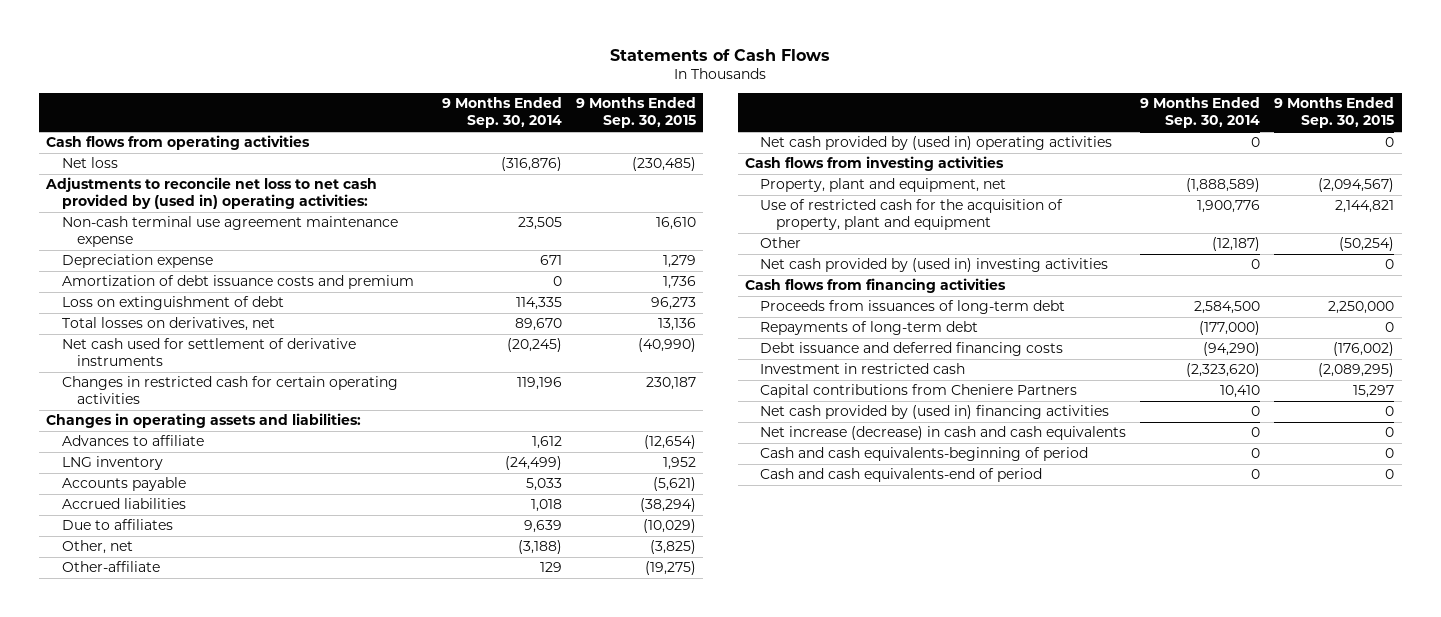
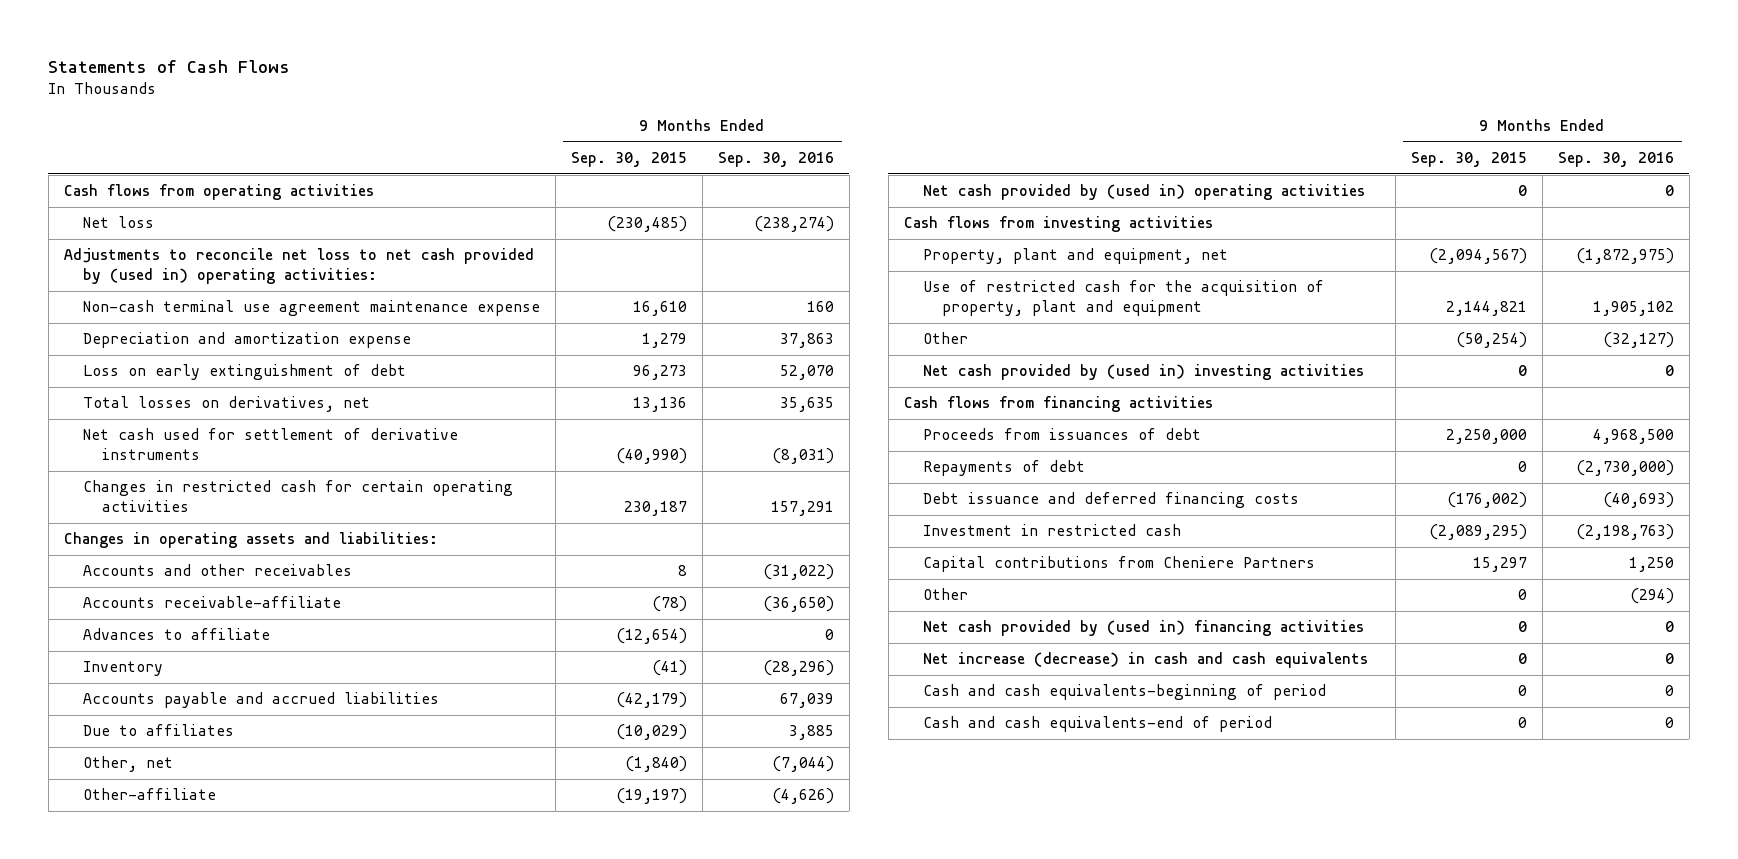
[441,97,562,129] 9 Months Ended Sep. 30, 2014 -> none
none -> [717,152,834,168] Sep. 30, 2016
[61,275,414,290] Amortization of debt issuance costs and premium -> none
[61,254,213,269] Depreciation expense -> [82,332,411,349] Depreciation and amortization expense
[61,296,284,311] Loss on extinguishment of debt -> [82,364,406,381] Loss on early extinguishment of debt
none -> [82,564,352,577] Accounts and other receivables
none -> [82,596,341,609] Accounts receivable-affiliate
[61,477,186,492] Accounts payable -> none
[61,498,186,510] Accrued liabilities -> none
[61,456,163,471] LNG inventory -> [82,661,163,677] Inventory
[662,457,696,471] 1,952 -> [651,660,687,677] (41)
none -> [82,692,439,709] Accounts payable and accrued liabilities
[649,540,696,555] (3,825) -> [624,756,687,773] (1,840)
[644,561,696,576] (19,275) -> [615,788,687,805] (19,197)
[760,300,1066,315] Proceeds from issuances of long-term debt -> [922,428,1201,441] Proceeds from issuances of debt
[760,321,979,336] Repayments of long-term debt -> [922,460,1085,477] Repayments of debt
none -> [922,588,968,601] Other

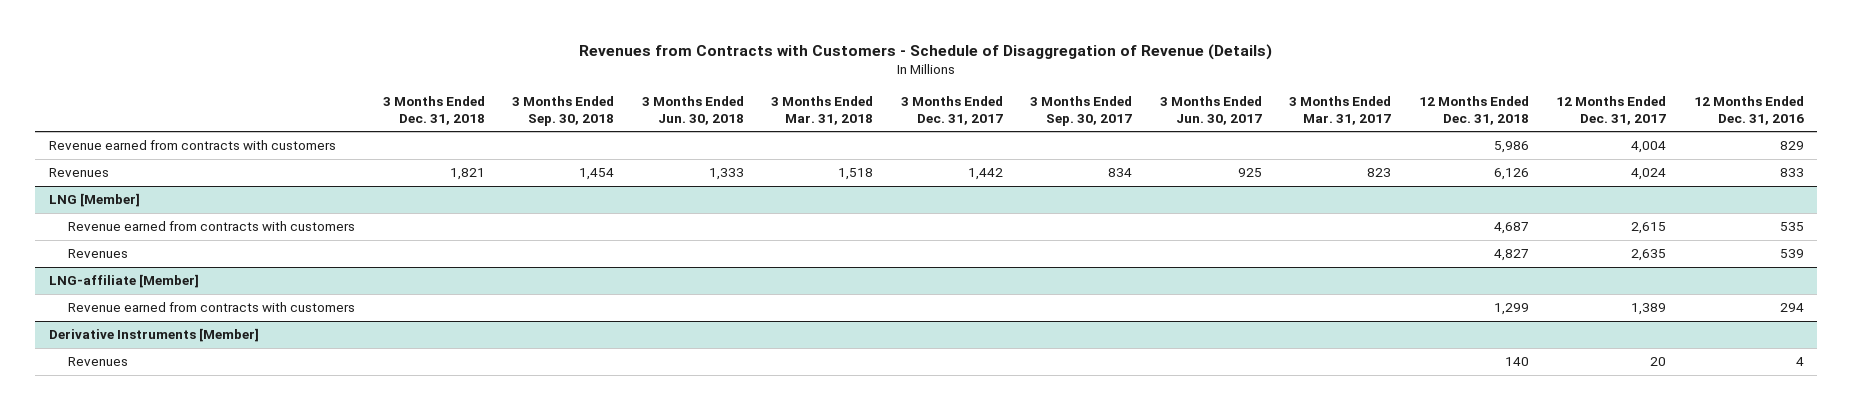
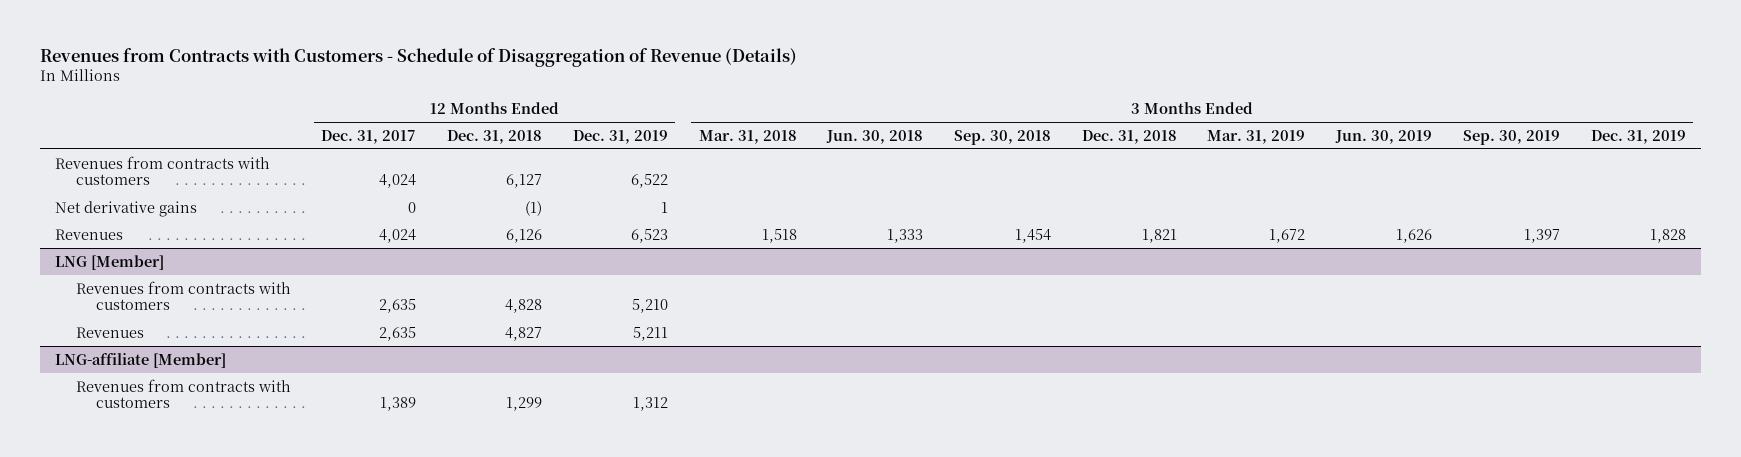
[900,96,1003,125] 3 Months Ended Dec. 31, 2017 -> none
[1030,96,1133,126] 3 Months Ended Sep. 30, 2017 -> none
[1159,96,1262,125] 3 Months Ended Jun. 30, 2017 -> none
[1289,96,1392,125] 3 Months Ended Mar. 31, 2017 -> none
[1693,96,1804,125] 12 Months Ended Dec. 31, 2016 -> none
none -> [572,129,668,144] Dec. 31, 2019
none -> [1207,129,1306,144] Mar. 31, 2019
none -> [1335,129,1433,144] Jun. 30, 2019
none -> [1462,129,1560,145] Sep. 30, 2019
none -> [1590,129,1686,144] Dec. 31, 2019
[48,140,336,151] Revenue earned from contracts with customers -> [55,155,271,186] Revenues from contracts with customers
[1493,141,1529,154] 5,986 -> [506,174,543,189] 6,127
[1631,141,1667,154] 4,004 -> [379,174,417,189] 4,024
none -> [55,200,198,217] Net derivative gains
[68,221,356,232] Revenue earned from contracts with customers -> [75,280,291,311] Revenues from contracts with customers
[1493,222,1529,235] 4,687 -> [505,299,543,314] 4,828
[1631,222,1667,235] 2,615 -> [379,299,417,314] 2,635
[48,328,259,343] Derivative Instruments [Member] -> none
[68,357,129,367] Revenues -> none
[68,302,356,313] Revenue earned from contracts with customers -> [75,378,291,409] Revenues from contracts with customers

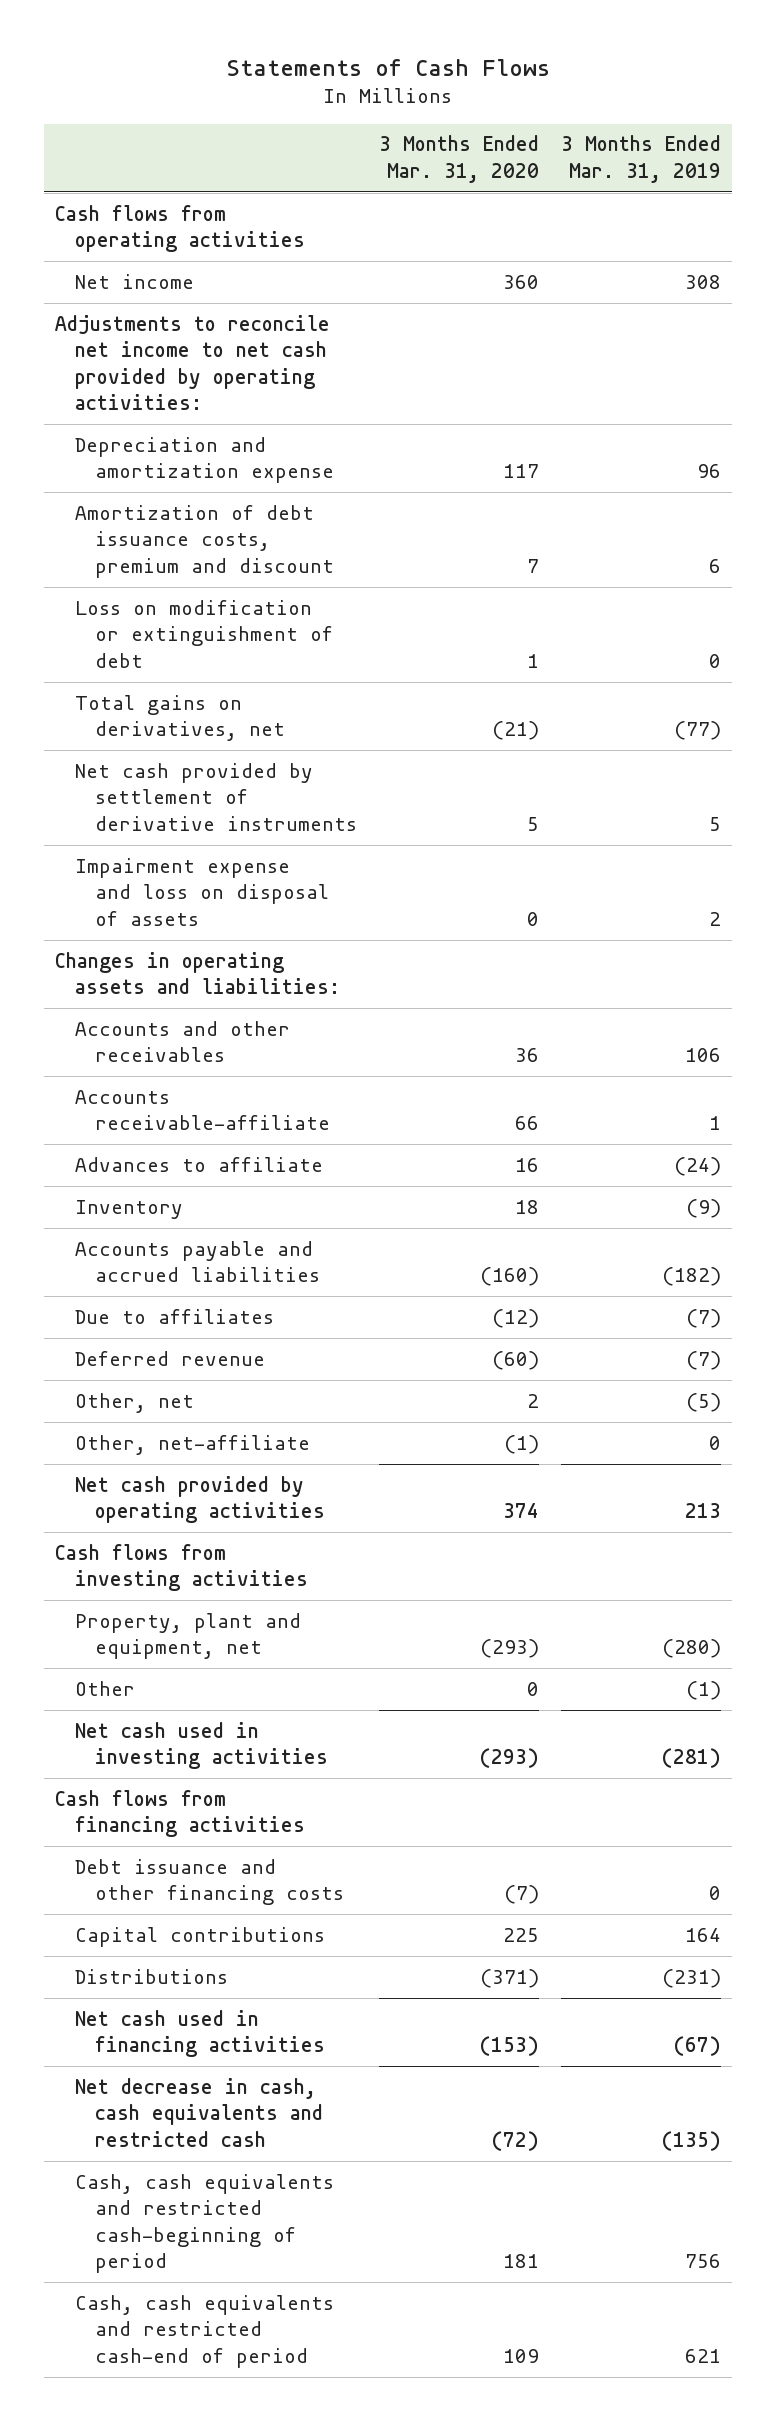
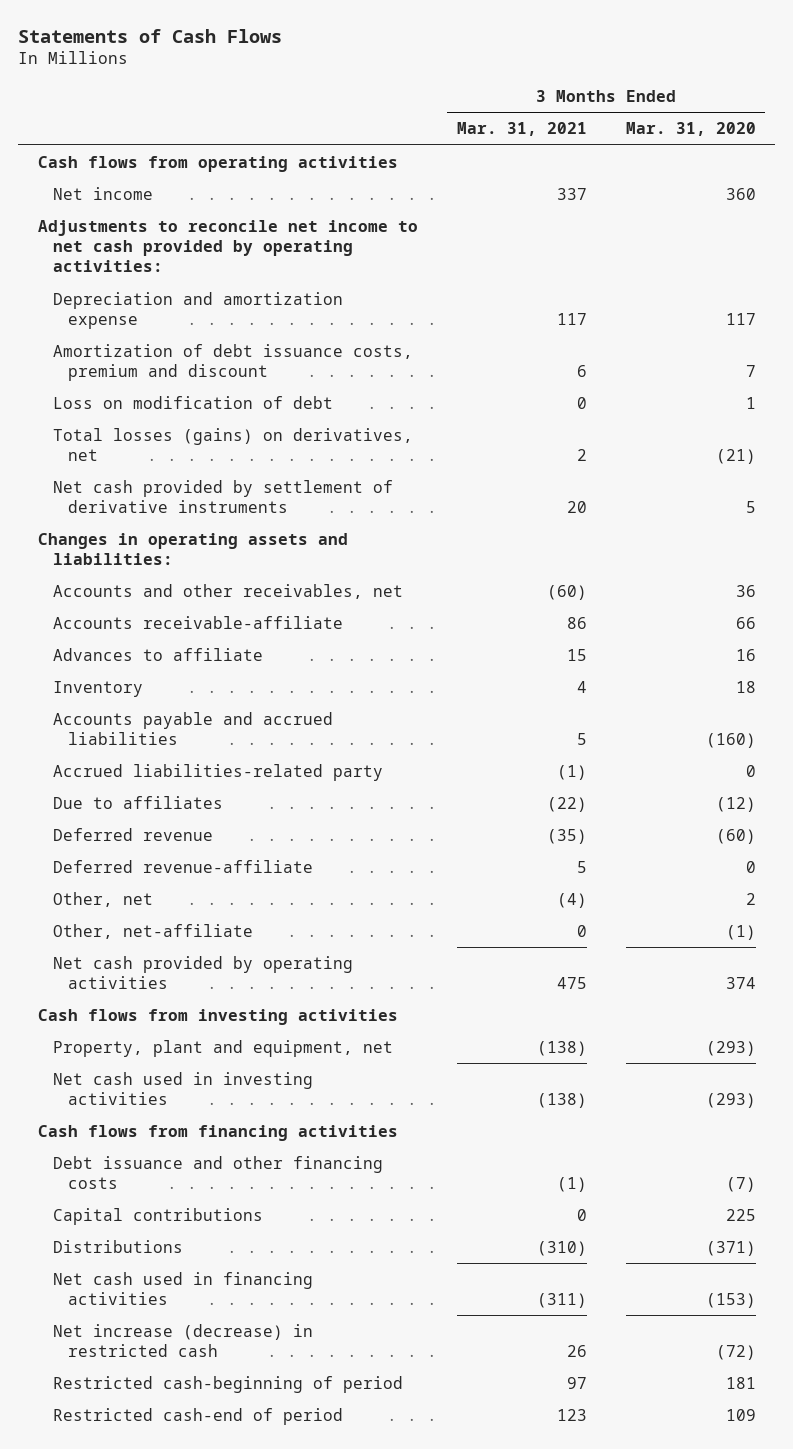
[561,135,722,183] 3 Months Ended Mar. 31, 2019 -> none
none -> [456,122,587,137] Mar. 31, 2021
[75,599,334,668] Loss on modification or extinguishment of debt -> [52,395,333,409] Loss on modification of debt
[75,694,286,742] Total gains on derivatives, net -> [52,427,413,462] Total losses (gains) on derivatives, net
[75,857,330,926] Impairment expense and loss on disposal of assets -> none
[75,1020,291,1063] Accounts and other receivables -> [52,583,403,599] Accounts and other receivables, net
none -> [52,763,383,781] Accrued liabilities-related party
none -> [52,859,313,873] Deferred revenue-affiliate
[75,1680,136,1696] Other -> none
[75,2077,324,2147] Net decrease in cash, cash equivalents and restricted cash -> [52,1323,313,1358] Net increase (decrease) in restricted cash
[75,2173,335,2273] Cash, cash equivalents and restricted cash-beginning of period -> [52,1375,403,1393] Restricted cash-beginning of period
[75,2294,335,2368] Cash, cash equivalents and restricted cash-end of period -> [52,1407,343,1425] Restricted cash-end of period

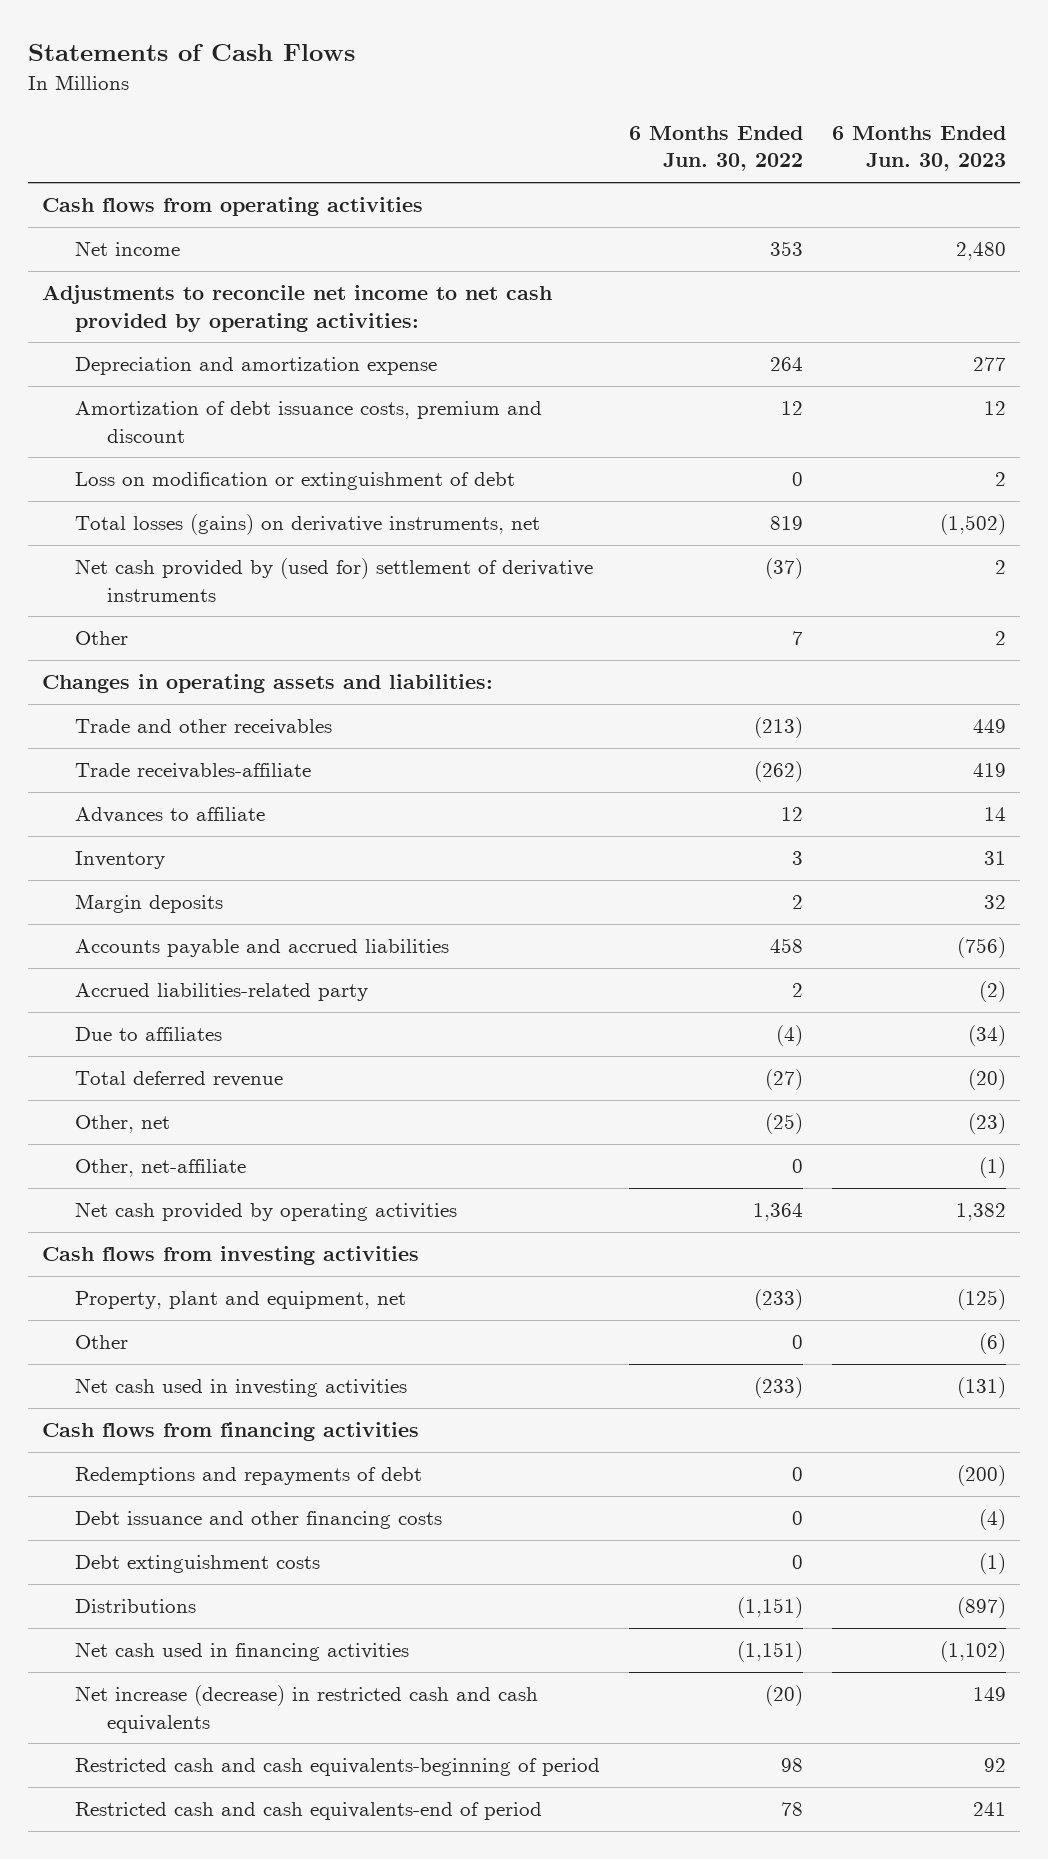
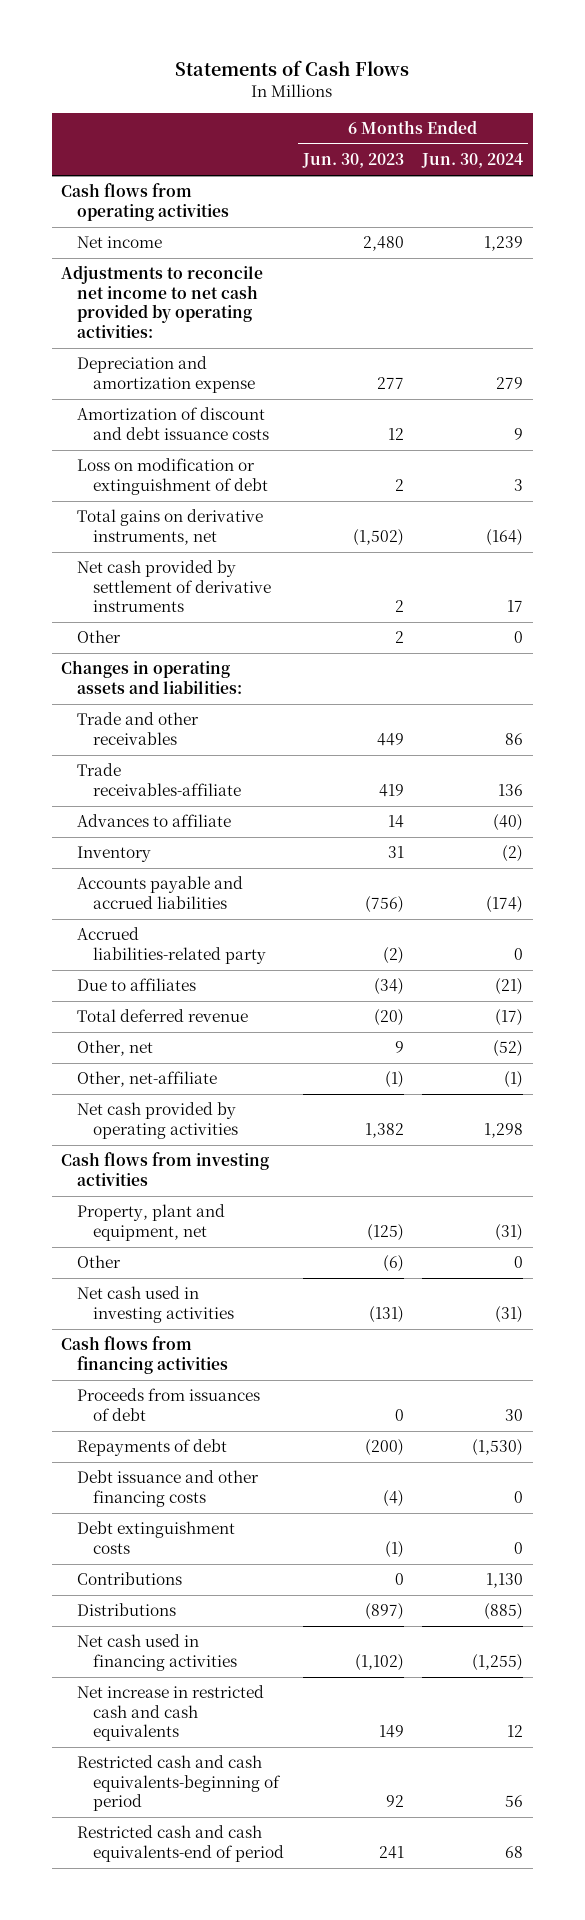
[628,126,803,172] 6 Months Ended Jun. 30, 2022 -> none
none -> [421,153,524,169] Jun. 30, 2024
[74,401,542,443] Amortization of debt issuance costs, premium and discount -> [76,407,269,440] Amortization of discount and debt issuance costs
[74,514,540,536] Total losses (gains) on derivative instruments, net -> [76,509,263,545] Total gains on derivative instruments, net
[74,558,593,602] Net cash provided by (used for) settlement of derivative instruments -> [76,560,271,613] Net cash provided by settlement of derivative instruments
[74,894,223,914] Margin deposits -> none
[967,1113,1006,1135] (23) -> [394,1041,404,1054] 9
none -> [76,1388,260,1421] Proceeds from issuances of debt
[74,1467,422,1486] Redemptions and repayments of debt -> [76,1439,227,1457] Repayments of debt
none -> [76,1572,182,1586] Contributions
[74,1685,538,1733] Net increase (decrease) in restricted cash and cash equivalents -> [76,1685,264,1742] Net increase in restricted cash and cash equivalents

